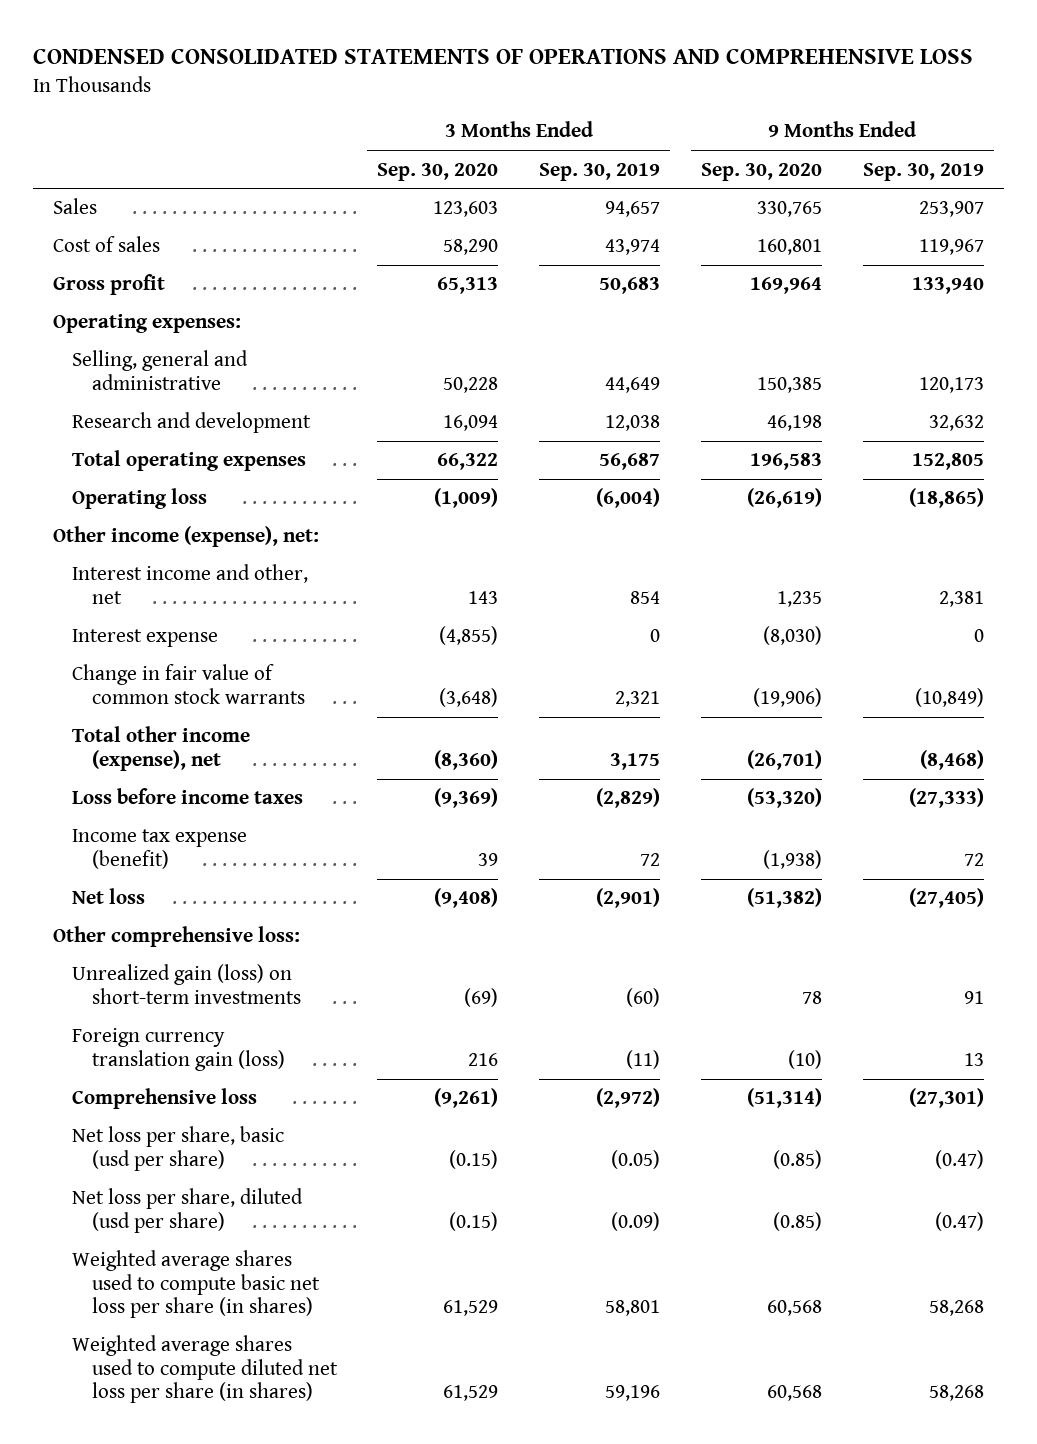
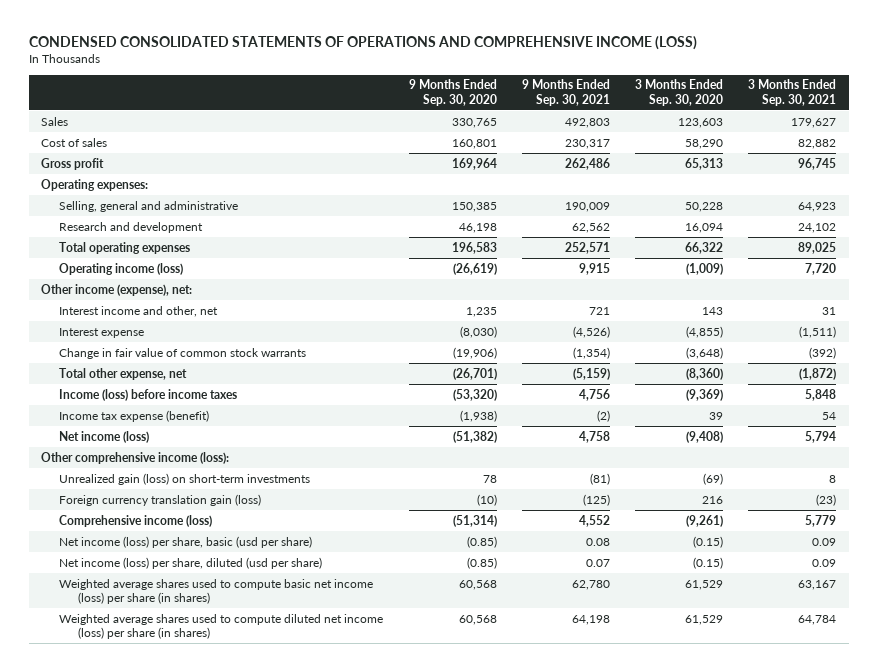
[32,49,973,65] CONDENSED CONSOLIDATED STATEMENTS OF OPERATIONS AND COMPREHENSIVE LOSS -> [28,35,697,50] CONDENSED CONSOLIDATED STATEMENTS OF OPERATIONS AND COMPREHENSIVE INCOME (LOSS)
[539,162,661,181] Sep. 30, 2019 -> none
[862,162,984,181] Sep. 30, 2019 -> none
none -> [521,79,610,106] 9 Months Ended Sep. 30, 2021
none -> [748,79,837,106] 3 Months Ended Sep. 30, 2021
[72,488,208,510] Operating loss -> [59,262,184,275] Operating income (loss)
[72,726,251,771] Total other income (expense), net -> [59,367,188,380] Total other expense, net
[72,788,304,805] Loss before income taxes -> [59,388,238,401] Income (loss) before income taxes
[72,888,146,905] Net loss -> [59,430,150,443] Net income (loss)
[53,926,301,948] Other comprehensive loss: -> [41,451,230,464] Other comprehensive income (loss):
[72,1088,258,1110] Comprehensive loss -> [59,514,213,527] Comprehensive income (loss)
[72,1126,285,1171] Net loss per share, basic (usd per share) -> [59,535,313,548] Net income (loss) per share, basic (usd per share)
[72,1188,304,1233] Net loss per share, diluted (usd per share) -> [59,556,323,569] Net income (loss) per share, diluted (usd per share)
[72,1250,320,1319] Weighted average shares used to compute basic net loss per share (in shares) -> [59,578,374,604] Weighted average shares used to compute basic net income (loss) per share (in shares)
[72,1335,338,1404] Weighted average shares used to compute diluted net loss per share (in shares) -> [59,613,384,639] Weighted average shares used to compute diluted net income (loss) per share (in shares)

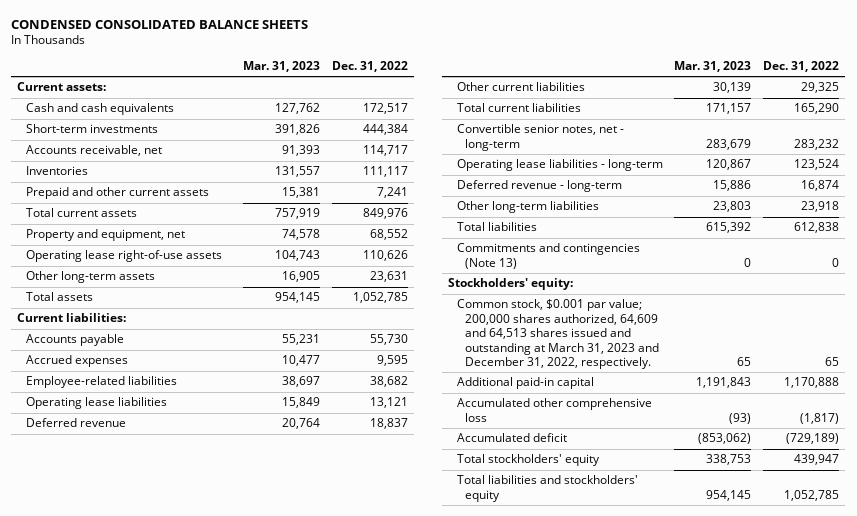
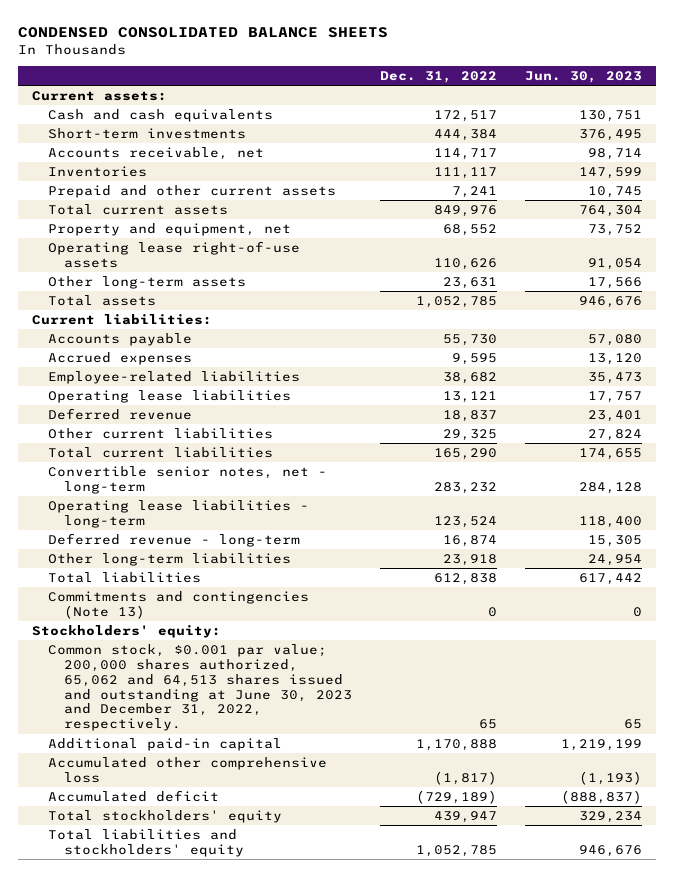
[243,60,321,72] Mar. 31, 2023 -> none
none -> [524,71,642,84] Jun. 30, 2023
[456,299,660,370] Common stock, $0.001 par value; 200,000 shares authorized, 64,609 and 64,513 shares issued and outstanding at March 31, 2023 and December 31, 2022, respectively. -> [47,644,353,732] Common stock, $0.001 par value; 200,000 shares authorized, 65,062 and 64,513 shares issued and outstanding at June 30, 2023 and December 31, 2022, respectively.

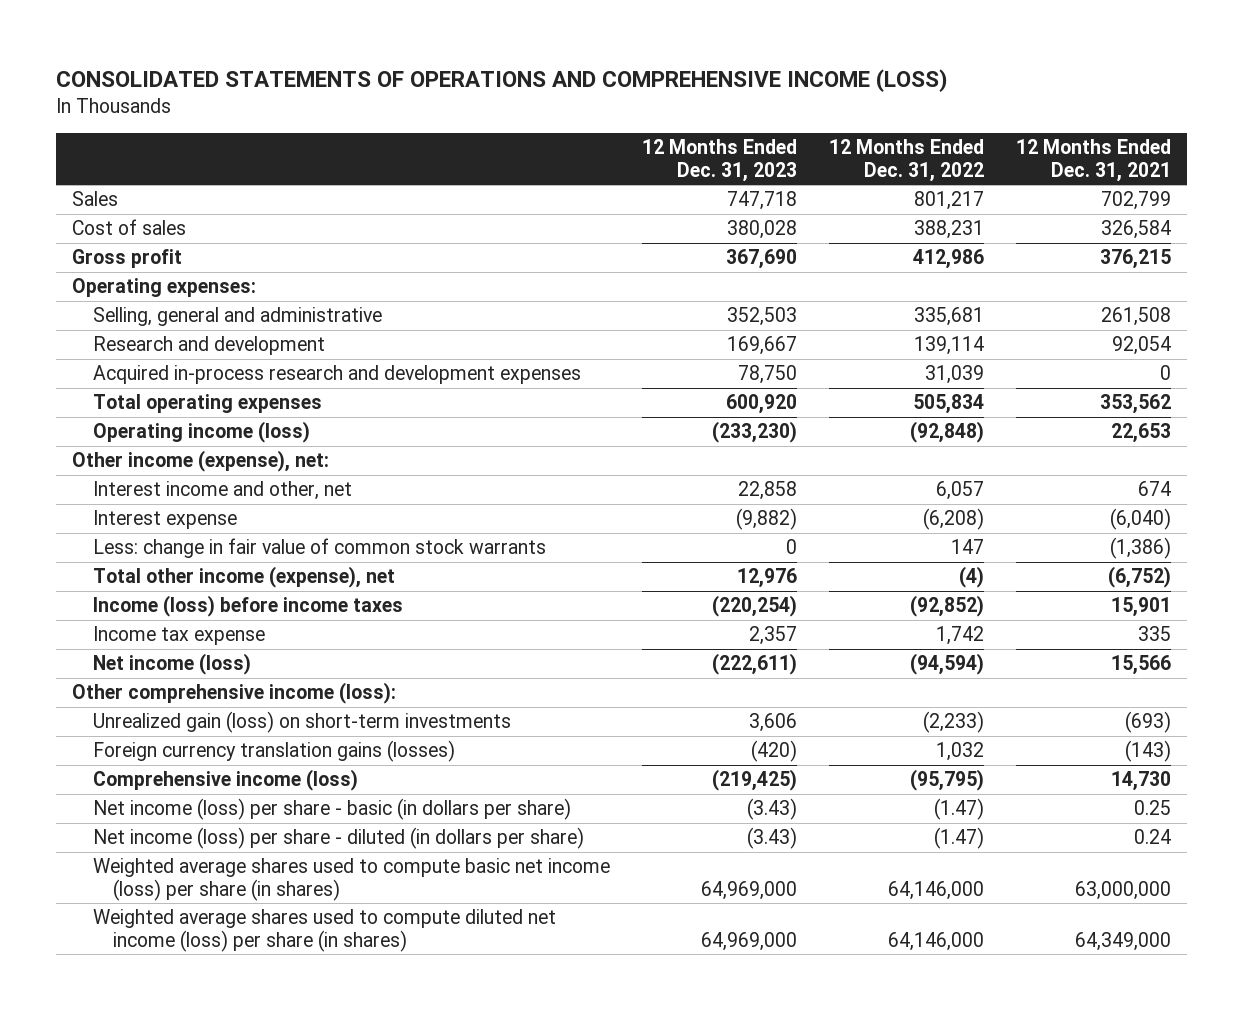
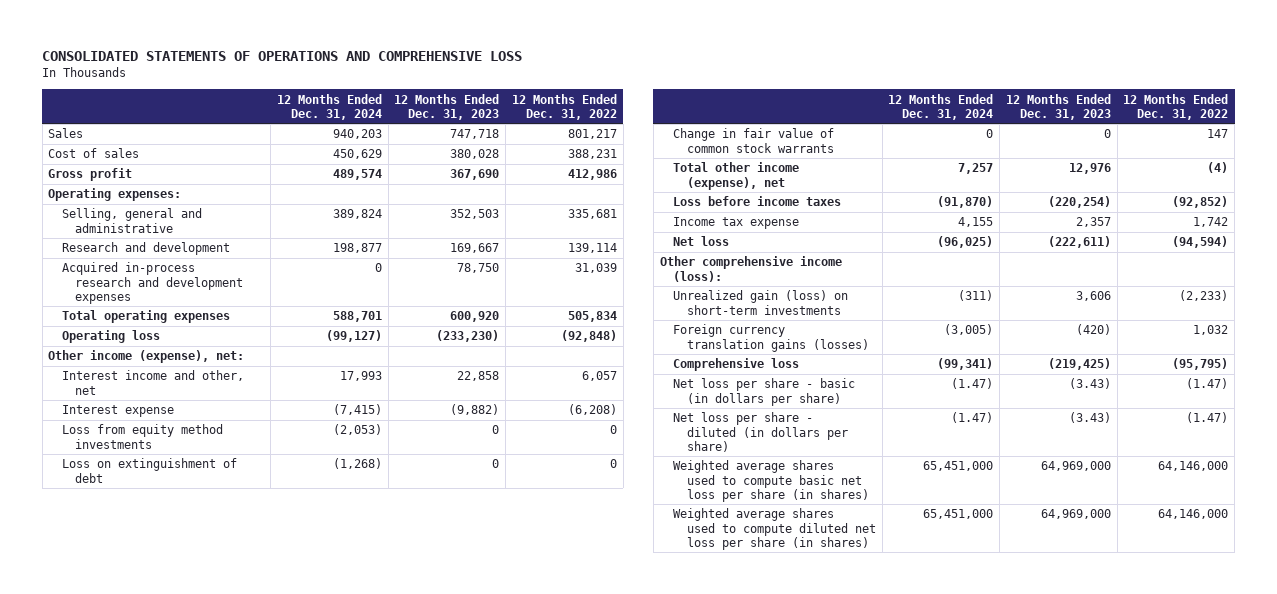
[56,68,948,92] CONSOLIDATED STATEMENTS OF OPERATIONS AND COMPREHENSIVE INCOME (LOSS) -> [42,50,523,61] CONSOLIDATED STATEMENTS OF OPERATIONS AND COMPREHENSIVE LOSS
[1015,139,1171,182] 12 Months Ended Dec. 31, 2021 -> none
none -> [276,93,382,120] 12 Months Ended Dec. 31, 2024
[92,421,310,444] Operating income (loss) -> [61,330,160,344] Operating loss
none -> [61,424,223,449] Loss from equity method investments
none -> [61,458,237,483] Loss on extinguishment of debt
[92,538,546,559] Less: change in fair value of common stock warrants -> [673,128,835,153] Change in fair value of common stock warrants
[92,595,403,618] Income (loss) before income taxes -> [673,196,842,207] Loss before income taxes
[92,653,251,676] Net income (loss) -> [673,236,730,247] Net loss
[92,769,358,792] Comprehensive income (loss) -> [673,358,800,372] Comprehensive loss
[92,798,571,821] Net income (loss) per share - basic (in dollars per share) -> [673,378,856,406] Net loss per share - basic (in dollars per share)
[92,827,584,850] Net income (loss) per share - diluted (in dollars per share) -> [673,412,848,452] Net loss per share - diluted (in dollars per share)
[92,858,610,901] Weighted average shares used to compute basic net income (loss) per share (in shares) -> [673,460,869,502] Weighted average shares used to compute basic net loss per share (in shares)
[92,909,556,952] Weighted average shares used to compute diluted net income (loss) per share (in shares) -> [673,508,876,550] Weighted average shares used to compute diluted net loss per share (in shares)

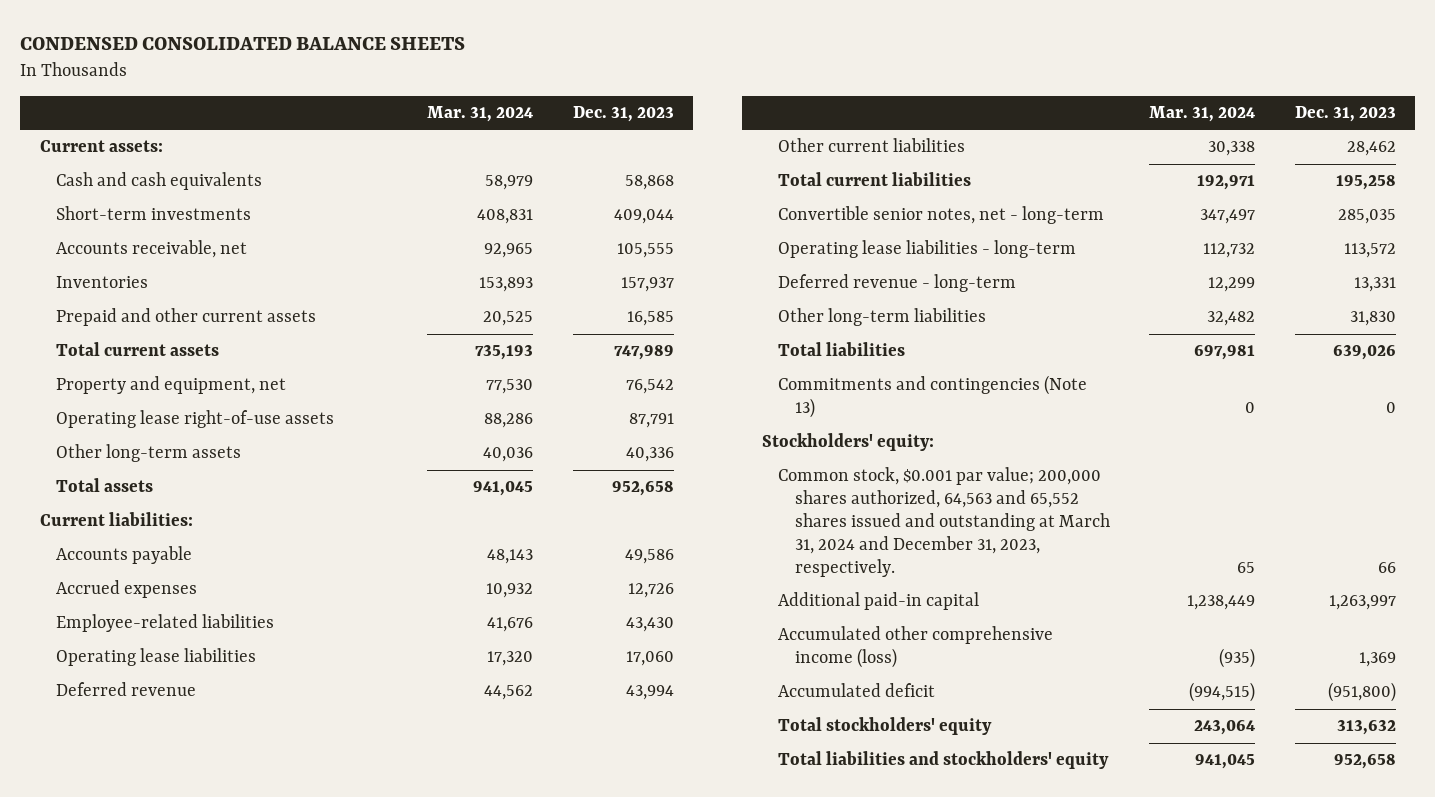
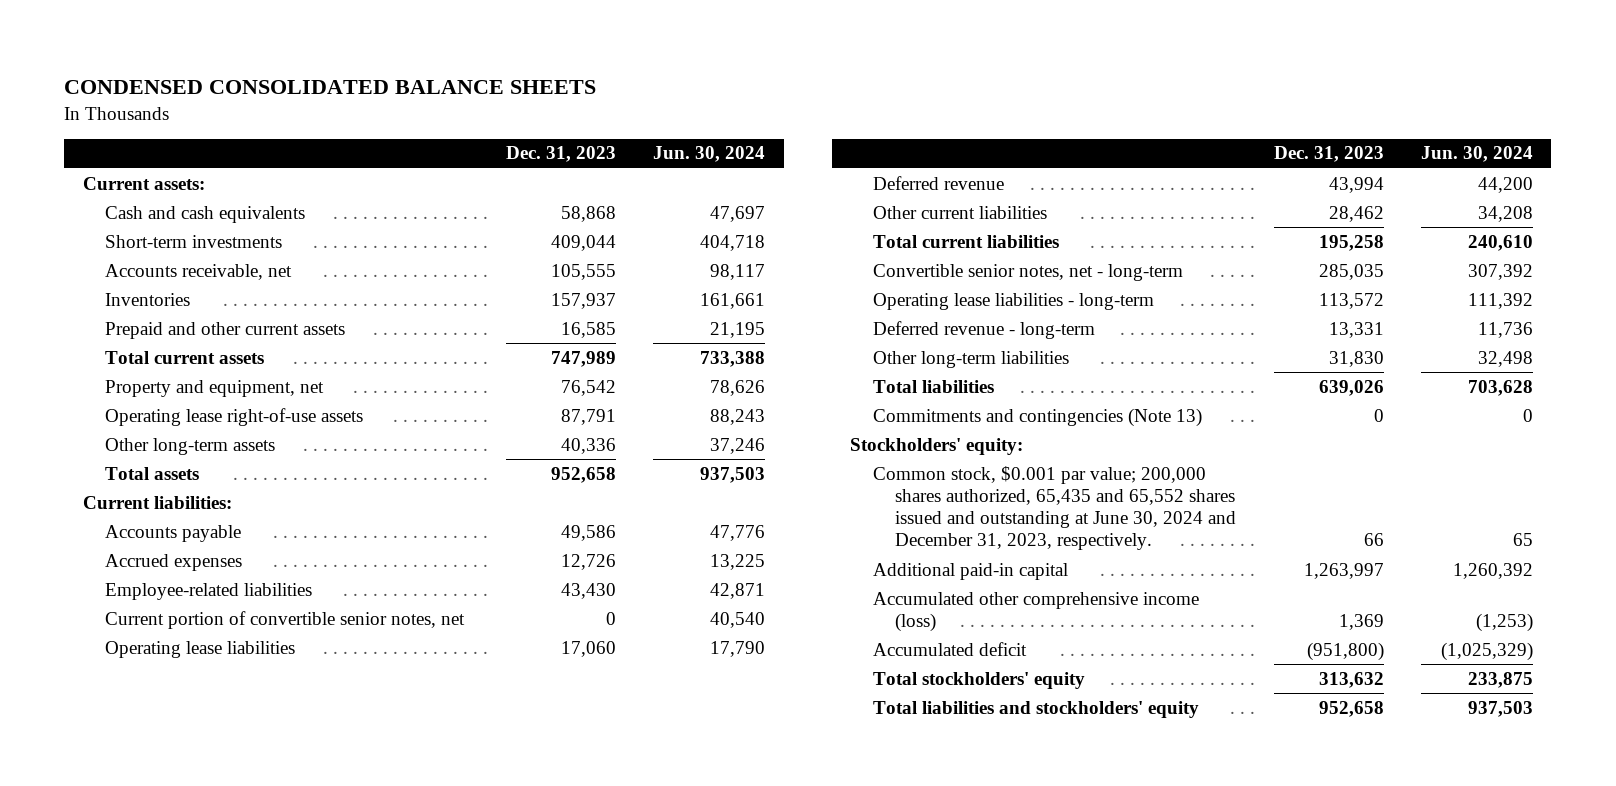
[427,105,534,122] Mar. 31, 2024 -> none
none -> [653,146,766,163] Jun. 30, 2024
none -> [105,610,466,629] Current portion of convertible senior notes, net
[778,467,1110,577] Common stock, $0.001 par value; 200,000 shares authorized, 64,563 and 65,552 shares issued and outstanding at March 31, 2024 and December 31, 2023, respectively. -> [872,465,1237,551] Common stock, $0.001 par value; 200,000 shares authorized, 65,435 and 65,552 shares issued and outstanding at June 30, 2024 and December 31, 2023, respectively.

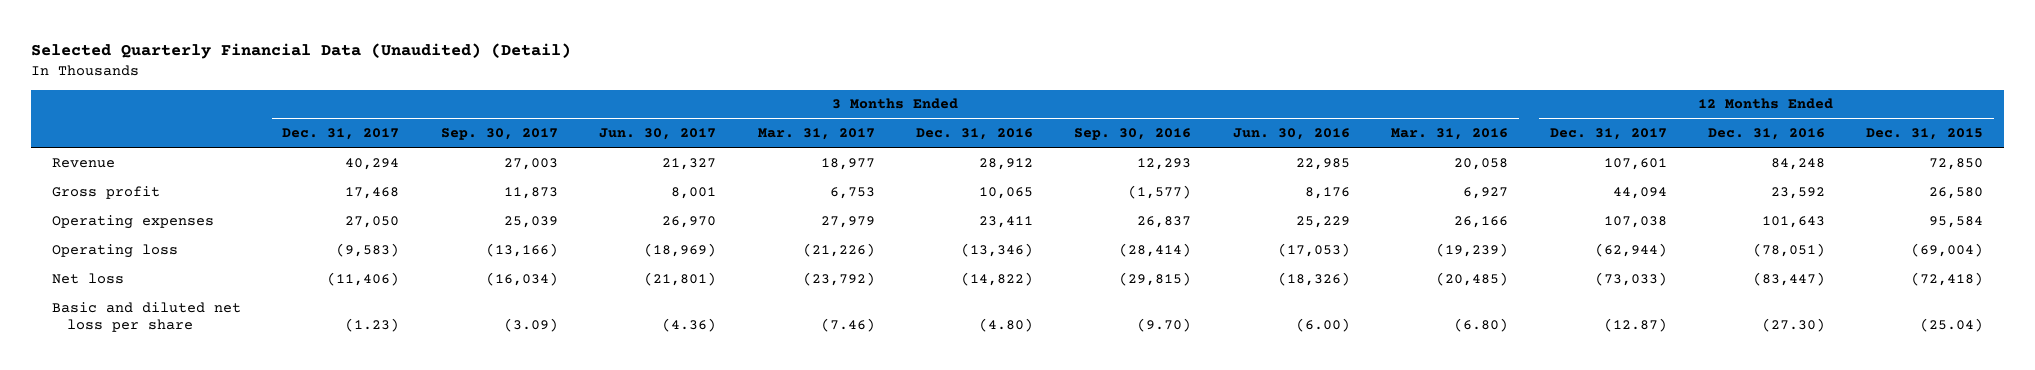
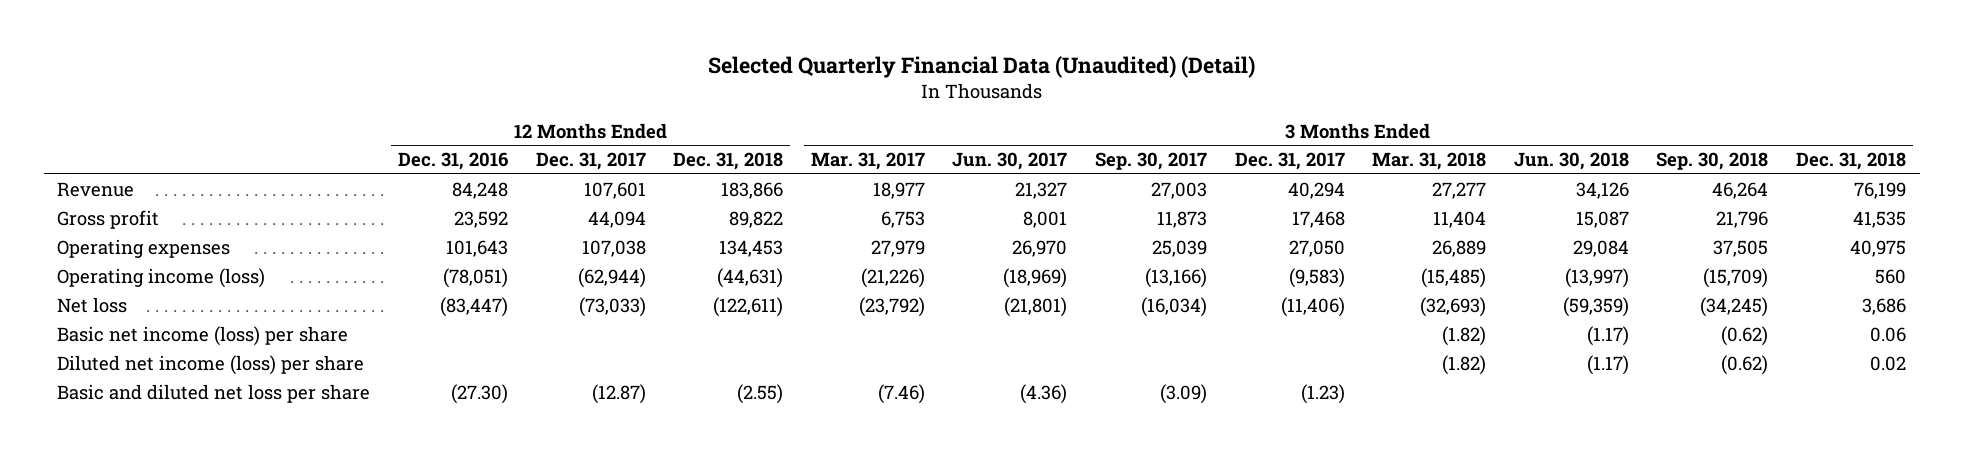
[916,128,1034,141] Dec. 31, 2016 -> none
[1074,128,1192,141] Sep. 30, 2016 -> none
[1232,128,1350,141] Jun. 30, 2016 -> none
[1391,128,1509,141] Mar. 31, 2016 -> none
[1866,128,1984,141] Dec. 31, 2015 -> none
none -> [673,152,784,171] Dec. 31, 2018
none -> [1372,152,1487,171] Mar. 31, 2018
none -> [1513,152,1629,171] Jun. 30, 2018
none -> [1656,152,1769,171] Sep. 30, 2018
none -> [1795,152,1906,171] Dec. 31, 2018
[52,243,179,258] Operating loss -> [57,268,266,289] Operating income (loss)
none -> [57,326,349,347] Basic net income (loss) per share
none -> [57,355,365,376] Diluted net income (loss) per share

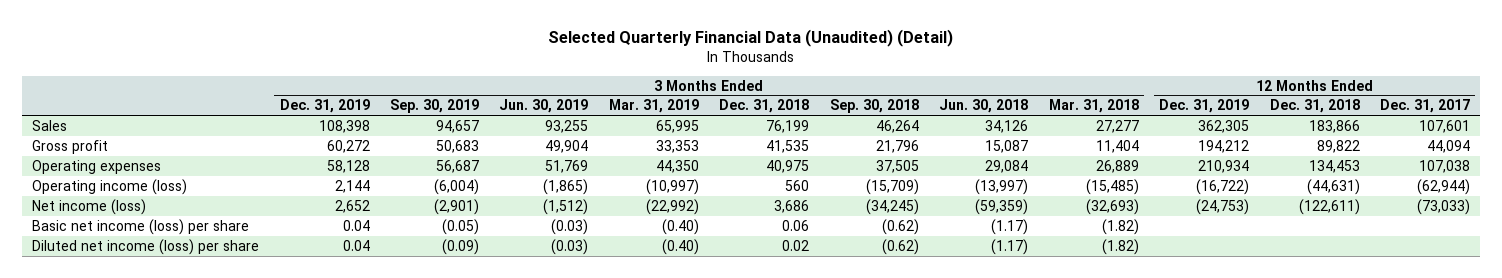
[397,152,508,171] Dec. 31, 2016 -> none
[810,152,925,171] Mar. 31, 2017 -> none
[952,152,1068,171] Jun. 30, 2017 -> none
[1094,152,1207,171] Sep. 30, 2017 -> none
[1234,152,1345,171] Dec. 31, 2017 -> none
none -> [279,99,370,114] Dec. 31, 2019
none -> [389,99,479,114] Sep. 30, 2019
none -> [499,99,589,114] Jun. 30, 2019
none -> [608,99,699,114] Mar. 31, 2019
none -> [1159,99,1250,114] Dec. 31, 2019
[57,182,135,198] Revenue -> [32,119,68,131] Sales
[57,297,128,314] Net loss -> [32,198,147,215] Net income (loss)
[57,384,371,404] Basic and diluted net loss per share -> none

